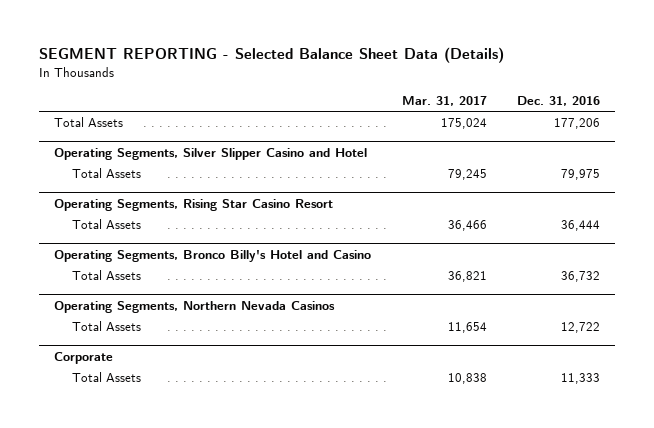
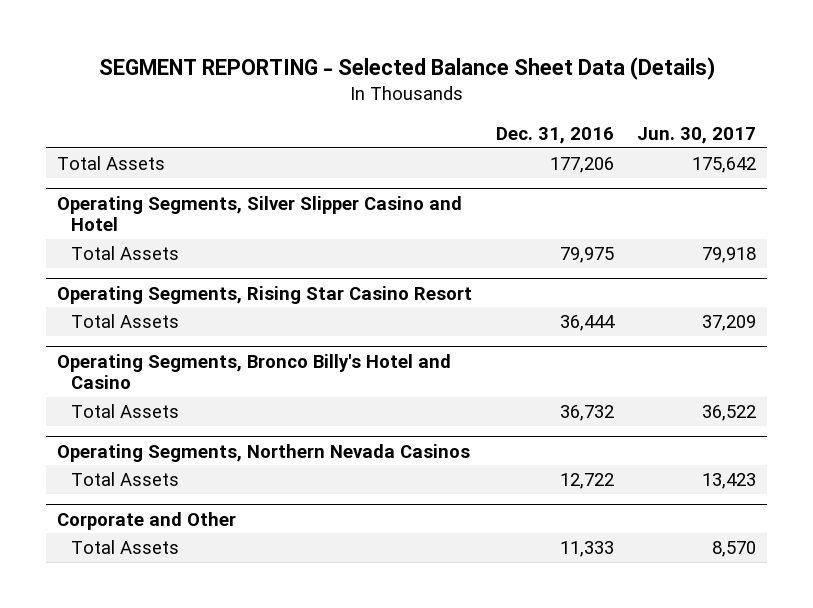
[401,95,487,106] Mar. 31, 2017 -> none
none -> [636,126,756,144] Jun. 30, 2017
[54,351,114,364] Corporate -> [57,511,237,530] Corporate and Other

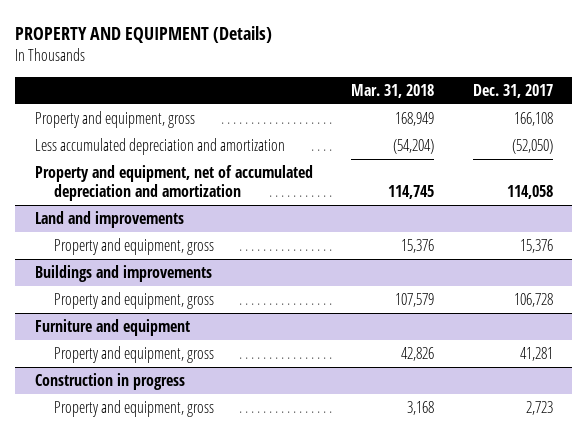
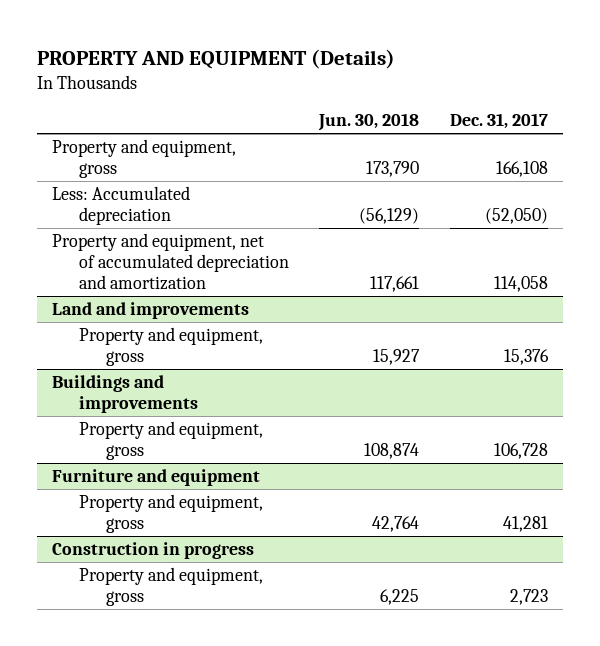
[351,83,435,98] Mar. 31, 2018 -> none
none -> [318,113,420,132] Jun. 30, 2018
[34,138,285,156] Less accumulated depreciation and amortization -> [52,186,191,226] Less: Accumulated depreciation

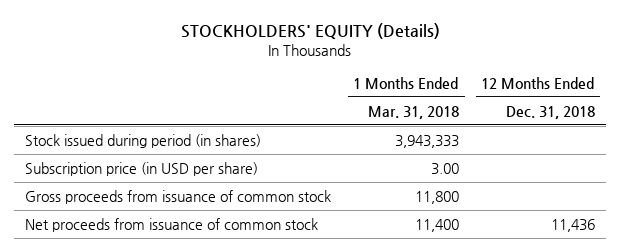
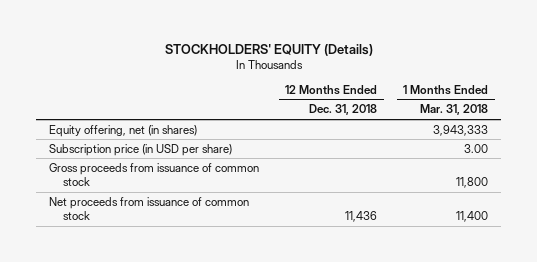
[25,133,262,148] Stock issued during period (in shares) -> [49,124,198,137] Equity offering, net (in shares)

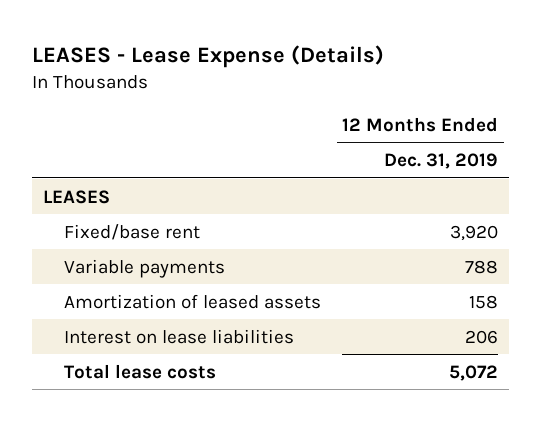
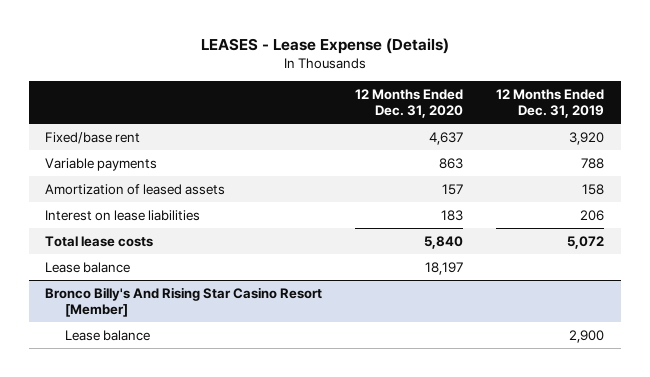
none -> [355,88,464,119] 12 Months Ended Dec. 31, 2020
[43,189,111,204] LEASES -> none
none -> [45,261,131,273] Lease balance
none -> [45,286,323,318] Bronco Billy's And Rising Star Casino Resort [Member]
none -> [64,329,150,341] Lease balance

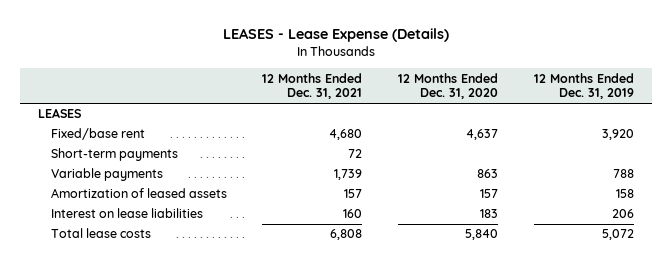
none -> [262,72,363,100] 12 Months Ended Dec. 31, 2021
none -> [37,108,81,119] LEASES
none -> [50,148,178,162] Short-term payments
[45,261,131,273] Lease balance -> none
[45,286,323,318] Bronco Billy's And Rising Star Casino Resort [Member] -> none
[64,329,150,341] Lease balance -> none

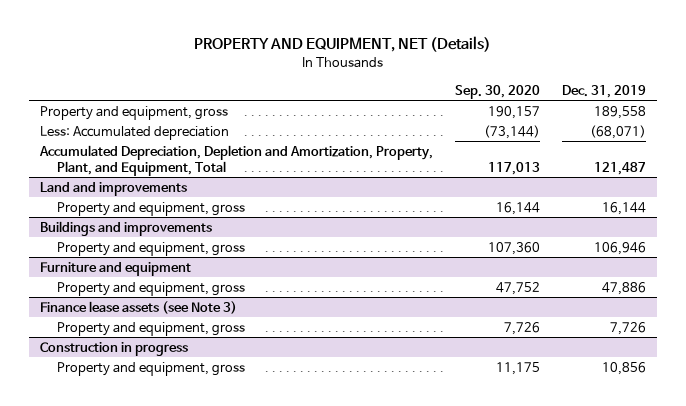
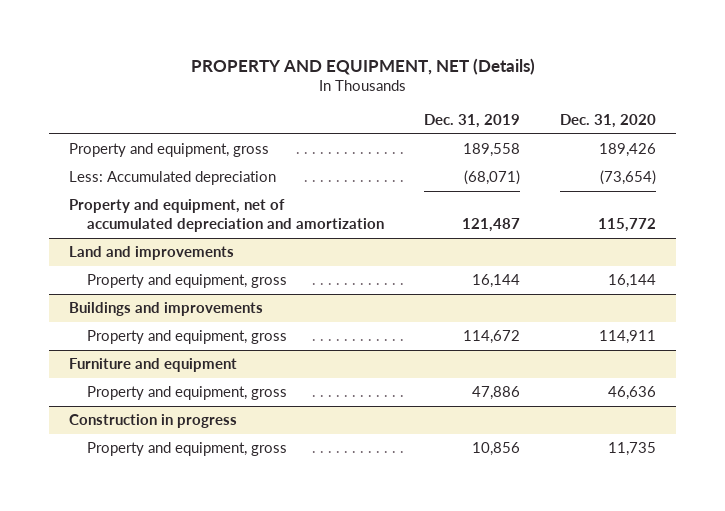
[454,85,540,100] Sep. 30, 2020 -> none
none -> [560,114,657,129] Dec. 31, 2020
[38,144,433,176] Accumulated Depreciation, Depletion and Amortization, Property, Plant, and Equipment, Total -> [69,199,385,233] Property and equipment, net of accumulated depreciation and amortization
[594,241,647,255] 106,946 -> [463,330,521,345] 114,672
[39,300,237,314] Finance lease assets (see Note 3) -> none
[56,321,245,336] Property and equipment, gross -> none

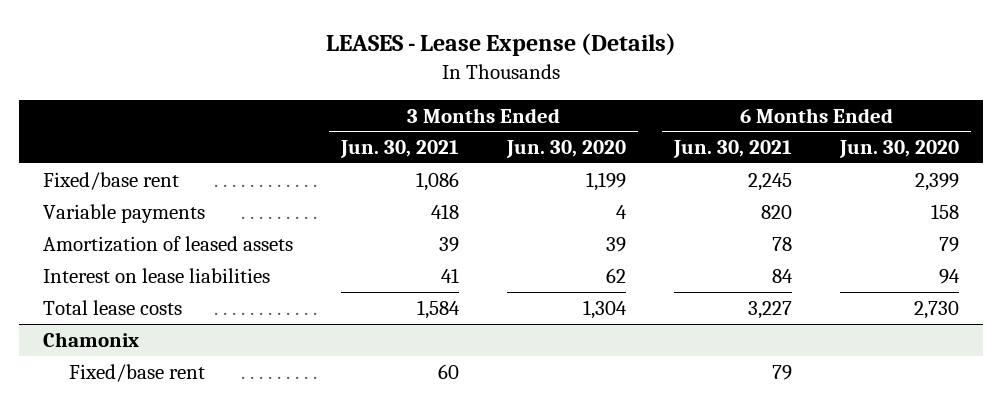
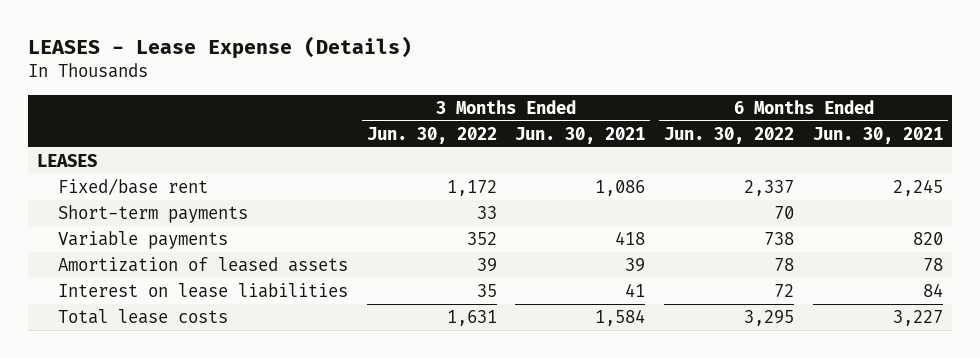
[506,140,627,159] Jun. 30, 2020 -> none
[839,140,960,159] Jun. 30, 2020 -> none
none -> [366,126,497,144] Jun. 30, 2022
none -> [664,126,795,144] Jun. 30, 2022
none -> [37,153,98,167] LEASES
none -> [57,204,248,223] Short-term payments
[43,331,140,347] Chamonix -> none
[69,363,206,382] Fixed/base rent -> none

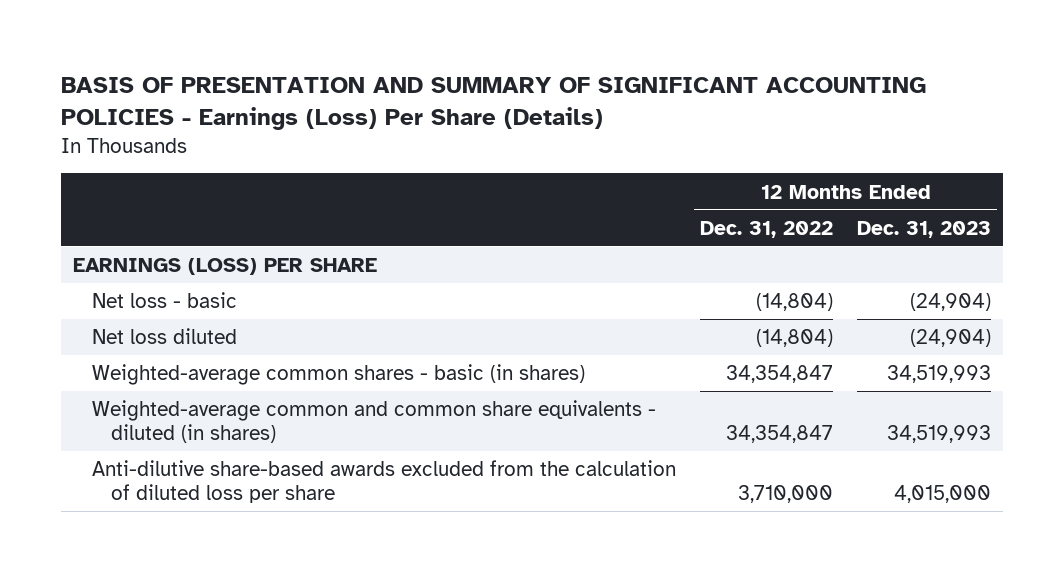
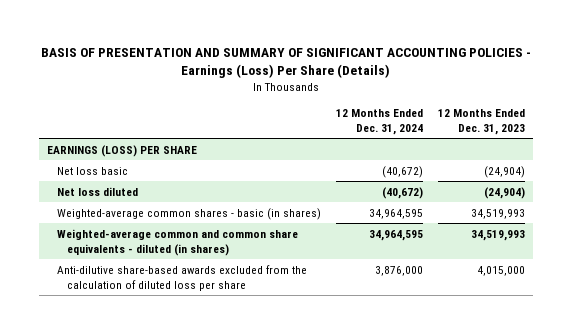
[700,220,834,238] Dec. 31, 2022 -> none
none -> [336,108,424,135] 12 Months Ended Dec. 31, 2024
[92,292,238,309] Net loss - basic -> [57,166,129,175] Net loss basic

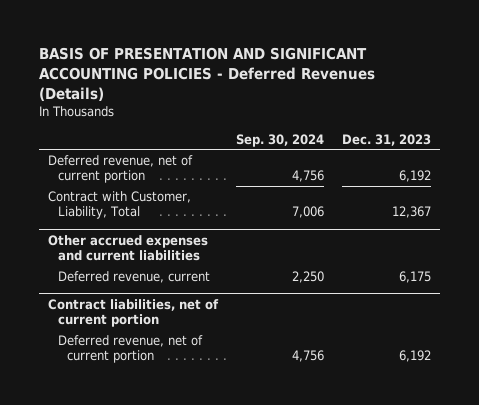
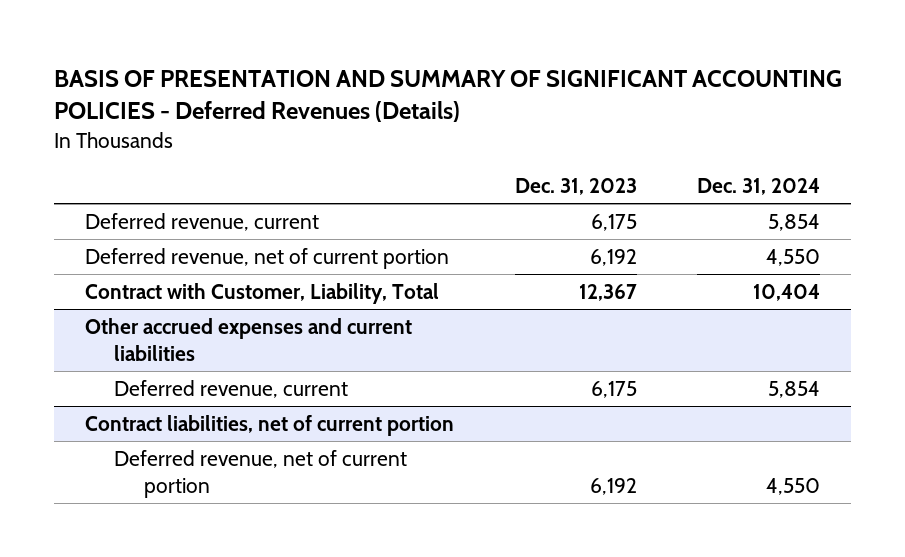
[39,47,376,101] BASIS OF PRESENTATION AND SIGNIFICANT ACCOUNTING POLICIES - Deferred Revenues (Details) -> [54,69,843,123] BASIS OF PRESENTATION AND SUMMARY OF SIGNIFICANT ACCOUNTING POLICIES - Deferred Revenues (Details)
[236,133,325,147] Sep. 30, 2024 -> none
none -> [697,178,821,196] Dec. 31, 2024
none -> [84,212,319,231] Deferred revenue, current

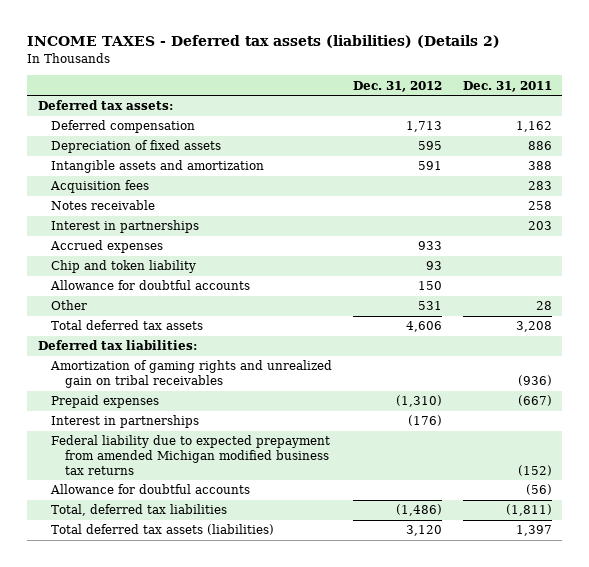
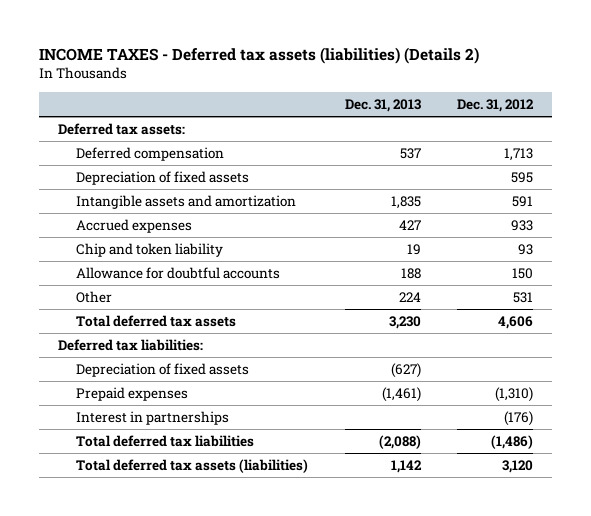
[462,80,552,92] Dec. 31, 2011 -> none
none -> [344,98,421,112] Dec. 31, 2013
[50,180,150,194] Acquisition fees -> none
[51,200,156,211] Notes receivable -> none
[51,220,200,234] Interest in partnerships -> none
[50,360,333,389] Amortization of gaming rights and unrealized gain on tribal receivables -> none
none -> [75,362,249,377] Depreciation of fixed assets
[51,435,331,475] Federal liability due to expected prepayment from amended Michigan modified business tax returns -> none
[50,484,251,495] Allowance for doubtful accounts -> none
[51,504,228,517] Total, deferred tax liabilities -> [75,434,254,447] Total deferred tax liabilities

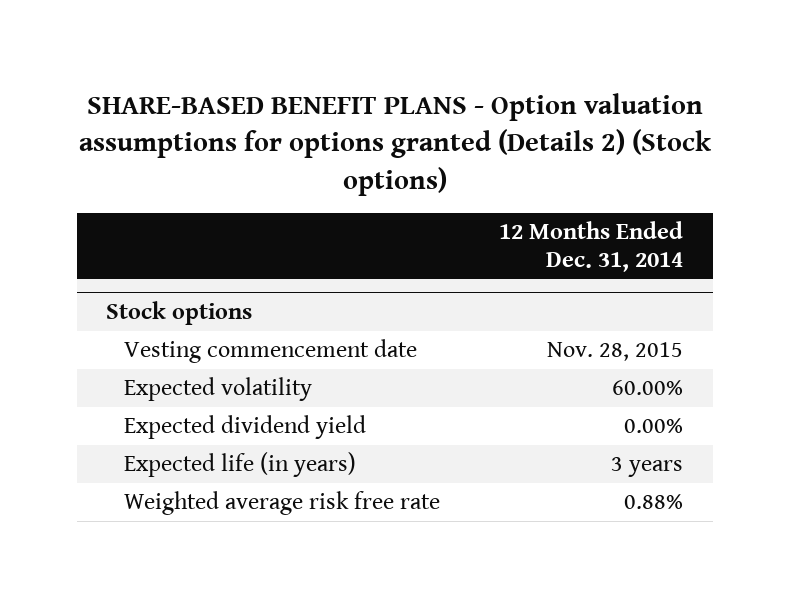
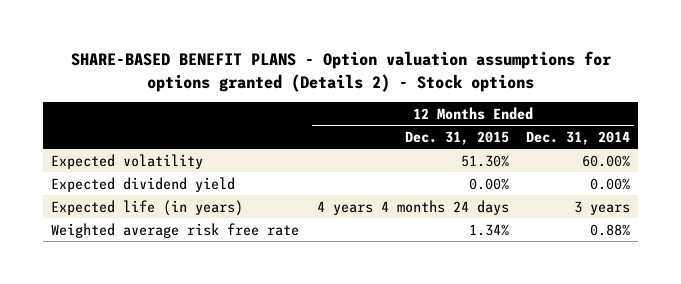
[78,93,712,196] SHARE-BASED BENEFIT PLANS - Option valuation assumptions for options granted (Details 2) (Stock options) -> [70,51,612,92] SHARE-BASED BENEFIT PLANS - Option valuation assumptions for options granted (Details 2) - Stock options
none -> [404,130,509,145] Dec. 31, 2015
[106,301,253,326] Stock options -> none
[124,339,418,364] Vesting commencement date -> none

